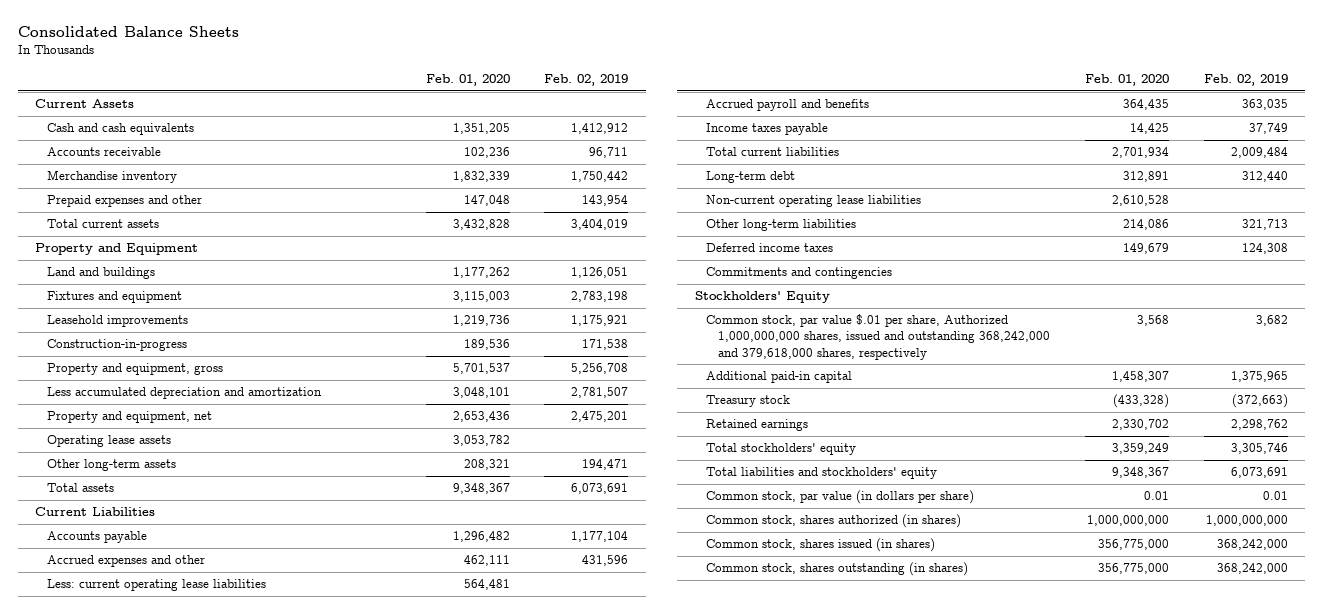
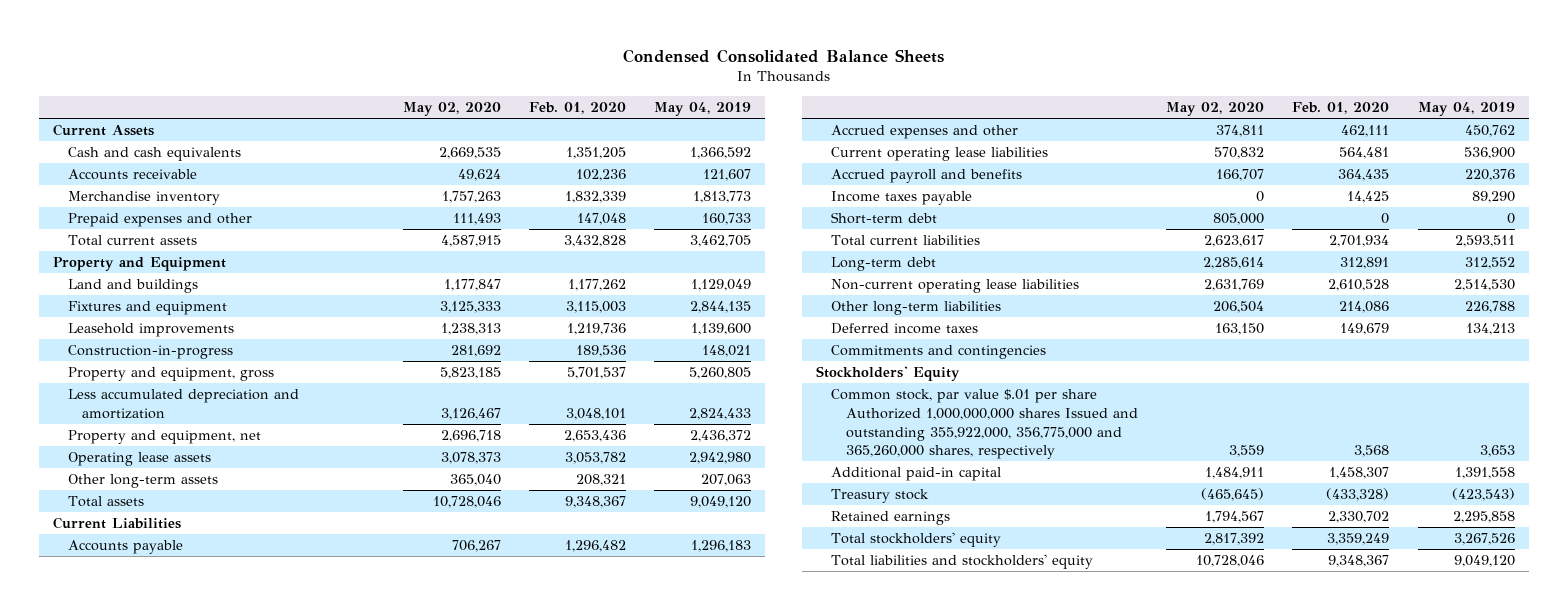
[17,26,239,38] Consolidated Balance Sheets -> [622,48,944,63] Condensed Consolidated Balance Sheets
[544,74,629,87] Feb. 02, 2019 -> none
none -> [402,102,501,117] May 02, 2020
none -> [654,102,752,117] May 04, 2019
[47,579,267,592] Less: current operating lease liabilities -> [830,147,1048,162] Current operating lease liabilities
none -> [830,212,937,225] Short-term debt
[706,314,1051,360] Common stock, par value $.01 per share, Authorized 1,000,000,000 shares, issued and outstanding 368,242,000 and 379,618,000 shares, respectively -> [830,389,1138,460] Common stock, par value $.01 per share Authorized 1,000,000,000 shares Issued and outstanding 355,922,000, 356,775,000 and 365,260,000 shares, respectively
[706,490,975,505] Common stock, par value (in dollars per share) -> none
[706,514,962,529] Common stock, shares authorized (in shares) -> none
[706,538,936,553] Common stock, shares issued (in shares) -> none
[706,562,969,577] Common stock, shares outstanding (in shares) -> none

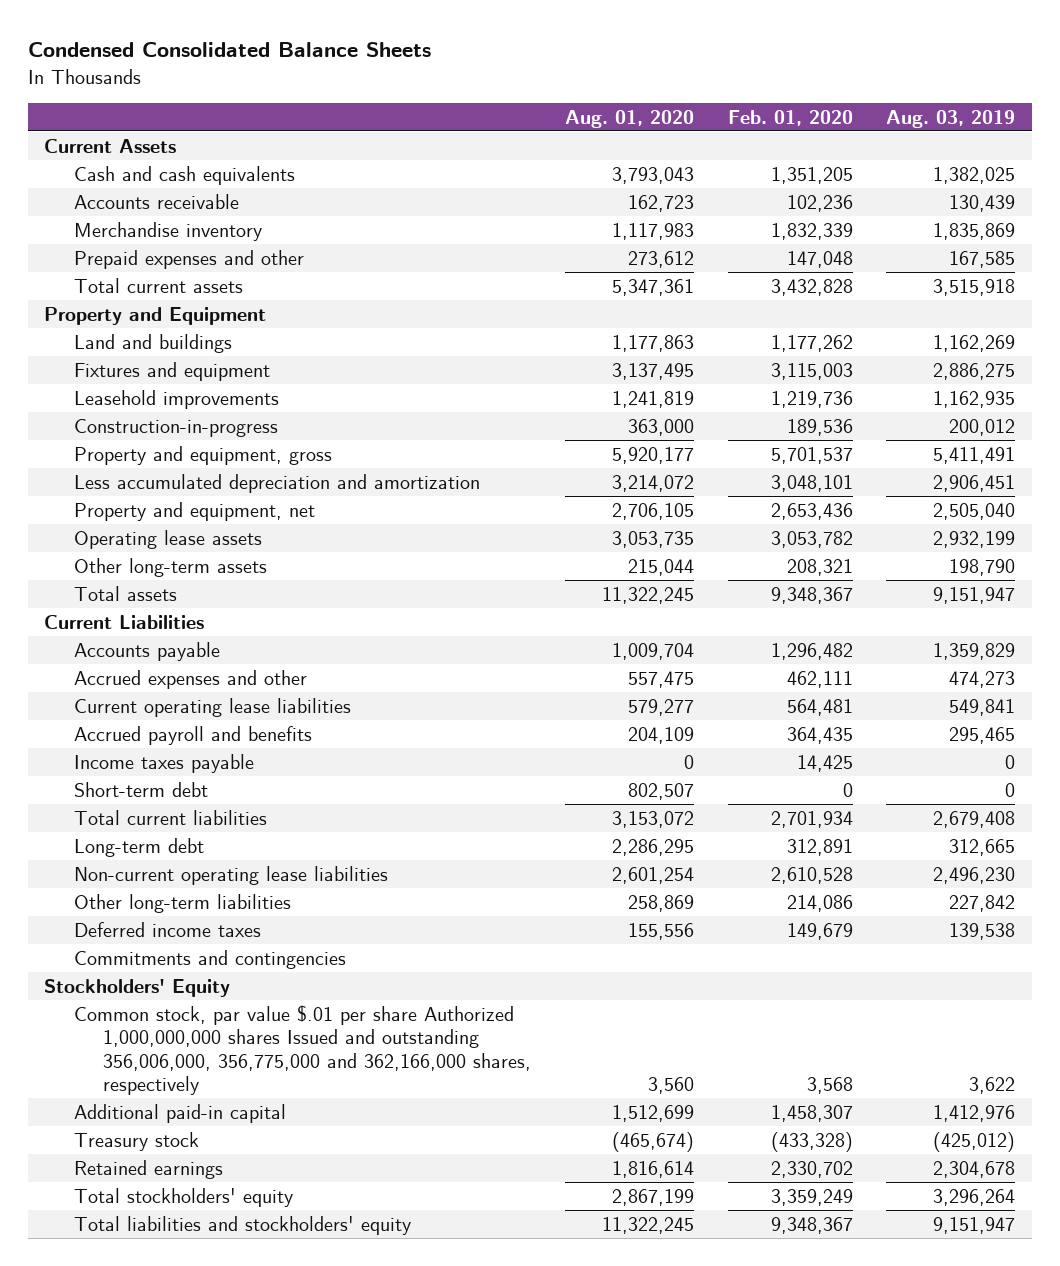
[402,102,501,117] May 02, 2020 -> none
[654,102,752,117] May 04, 2019 -> none
none -> [564,109,694,128] Aug. 01, 2020
none -> [886,109,1016,128] Aug. 03, 2019
[830,389,1138,460] Common stock, par value $.01 per share Authorized 1,000,000,000 shares Issued and outstanding 355,922,000, 356,775,000 and 365,260,000 shares, respectively -> [73,1004,532,1096] Common stock, par value $.01 per share Authorized 1,000,000,000 shares Issued and outstanding 356,006,000, 356,775,000 and 362,166,000 shares, respectively

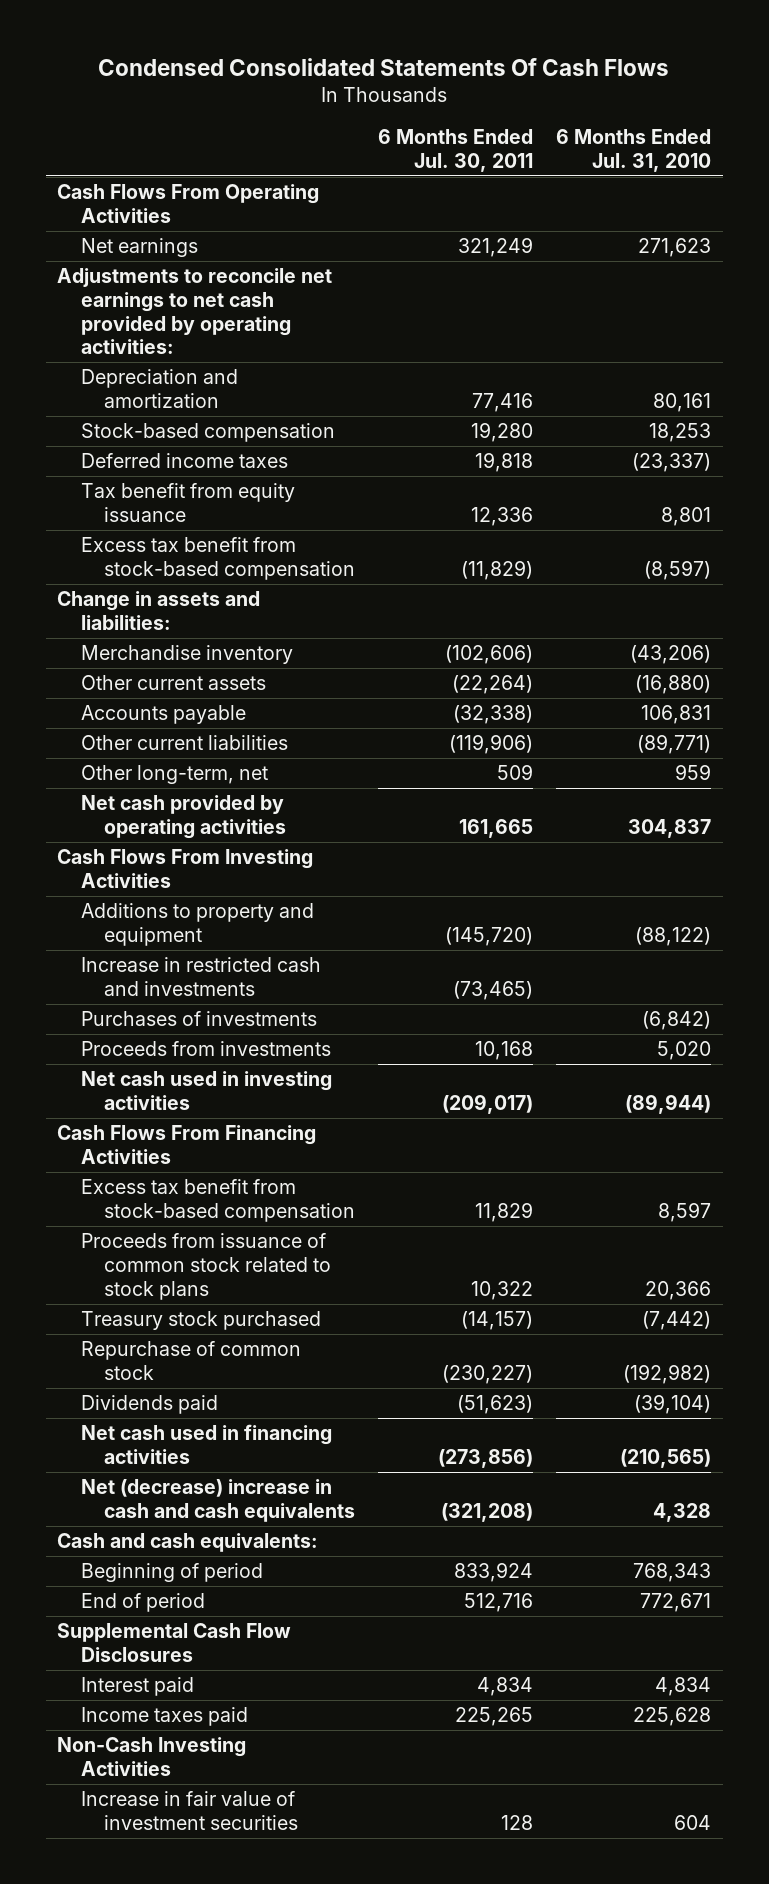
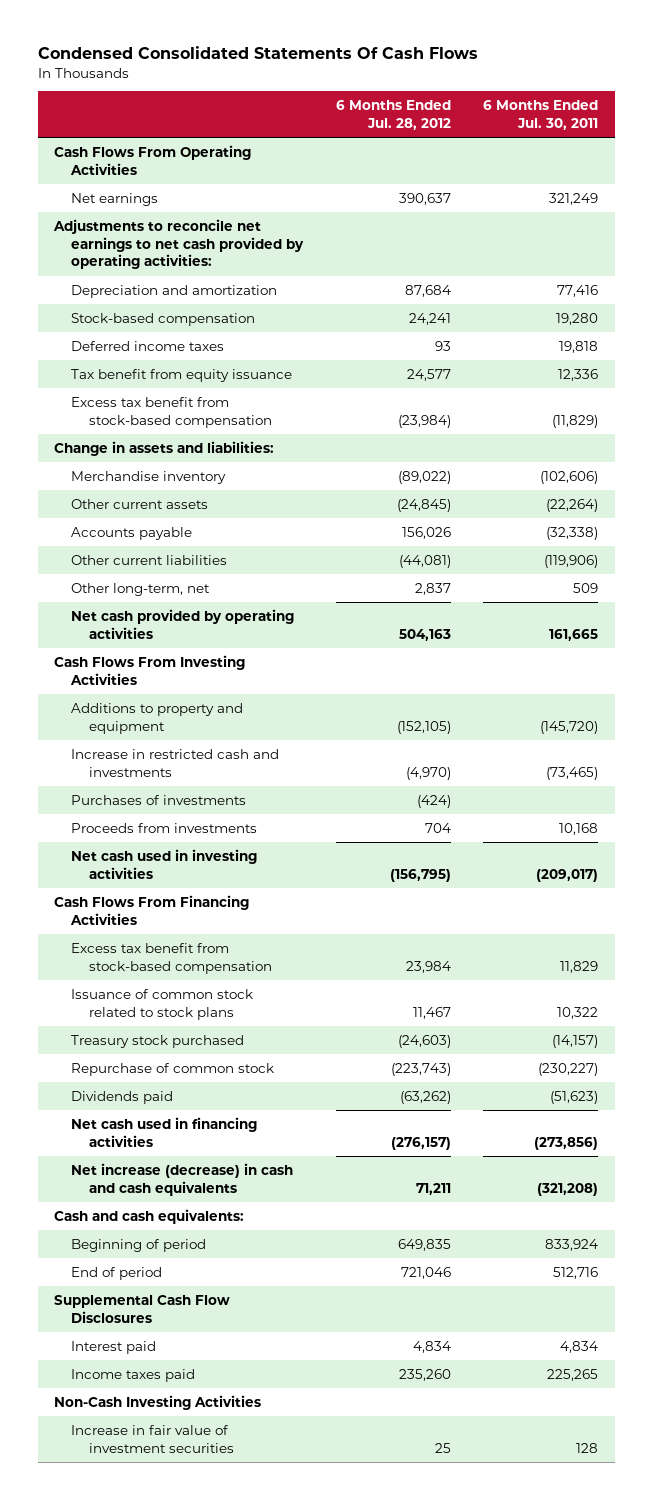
[556,129,712,172] 6 Months Ended Jul. 31, 2010 -> none
none -> [335,100,451,131] 6 Months Ended Jul. 28, 2012
[80,1233,332,1300] Proceeds from issuance of common stock related to stock plans -> [71,988,254,1020] Issuance of common stock related to stock plans
[80,1479,356,1522] Net (decrease) increase in cash and cash equivalents -> [71,1162,294,1196] Net increase (decrease) in cash and cash equivalents

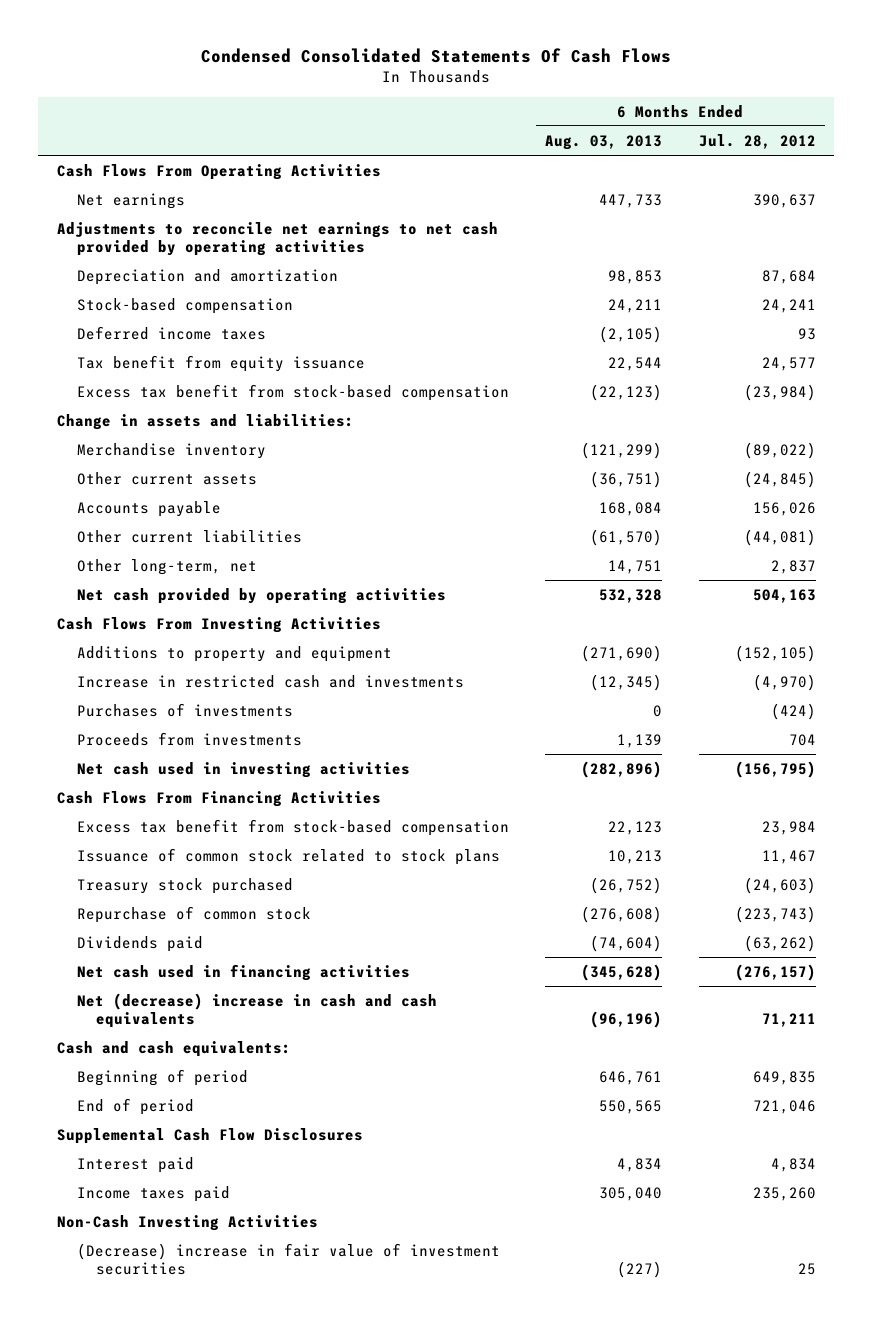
[483,100,599,131] 6 Months Ended Jul. 30, 2011 -> none
none -> [545,134,663,150] Aug. 03, 2013
[53,218,305,270] Adjustments to reconcile net earnings to net cash provided by operating activities: -> [56,221,498,256] Adjustments to reconcile net earnings to net cash provided by operating activities
[71,1162,294,1196] Net increase (decrease) in cash and cash equivalents -> [76,992,437,1028] Net (decrease) increase in cash and cash equivalents
[71,1424,234,1453] Increase in fair value of investment securities -> [76,1242,500,1275] (Decrease) increase in fair value of investment securities

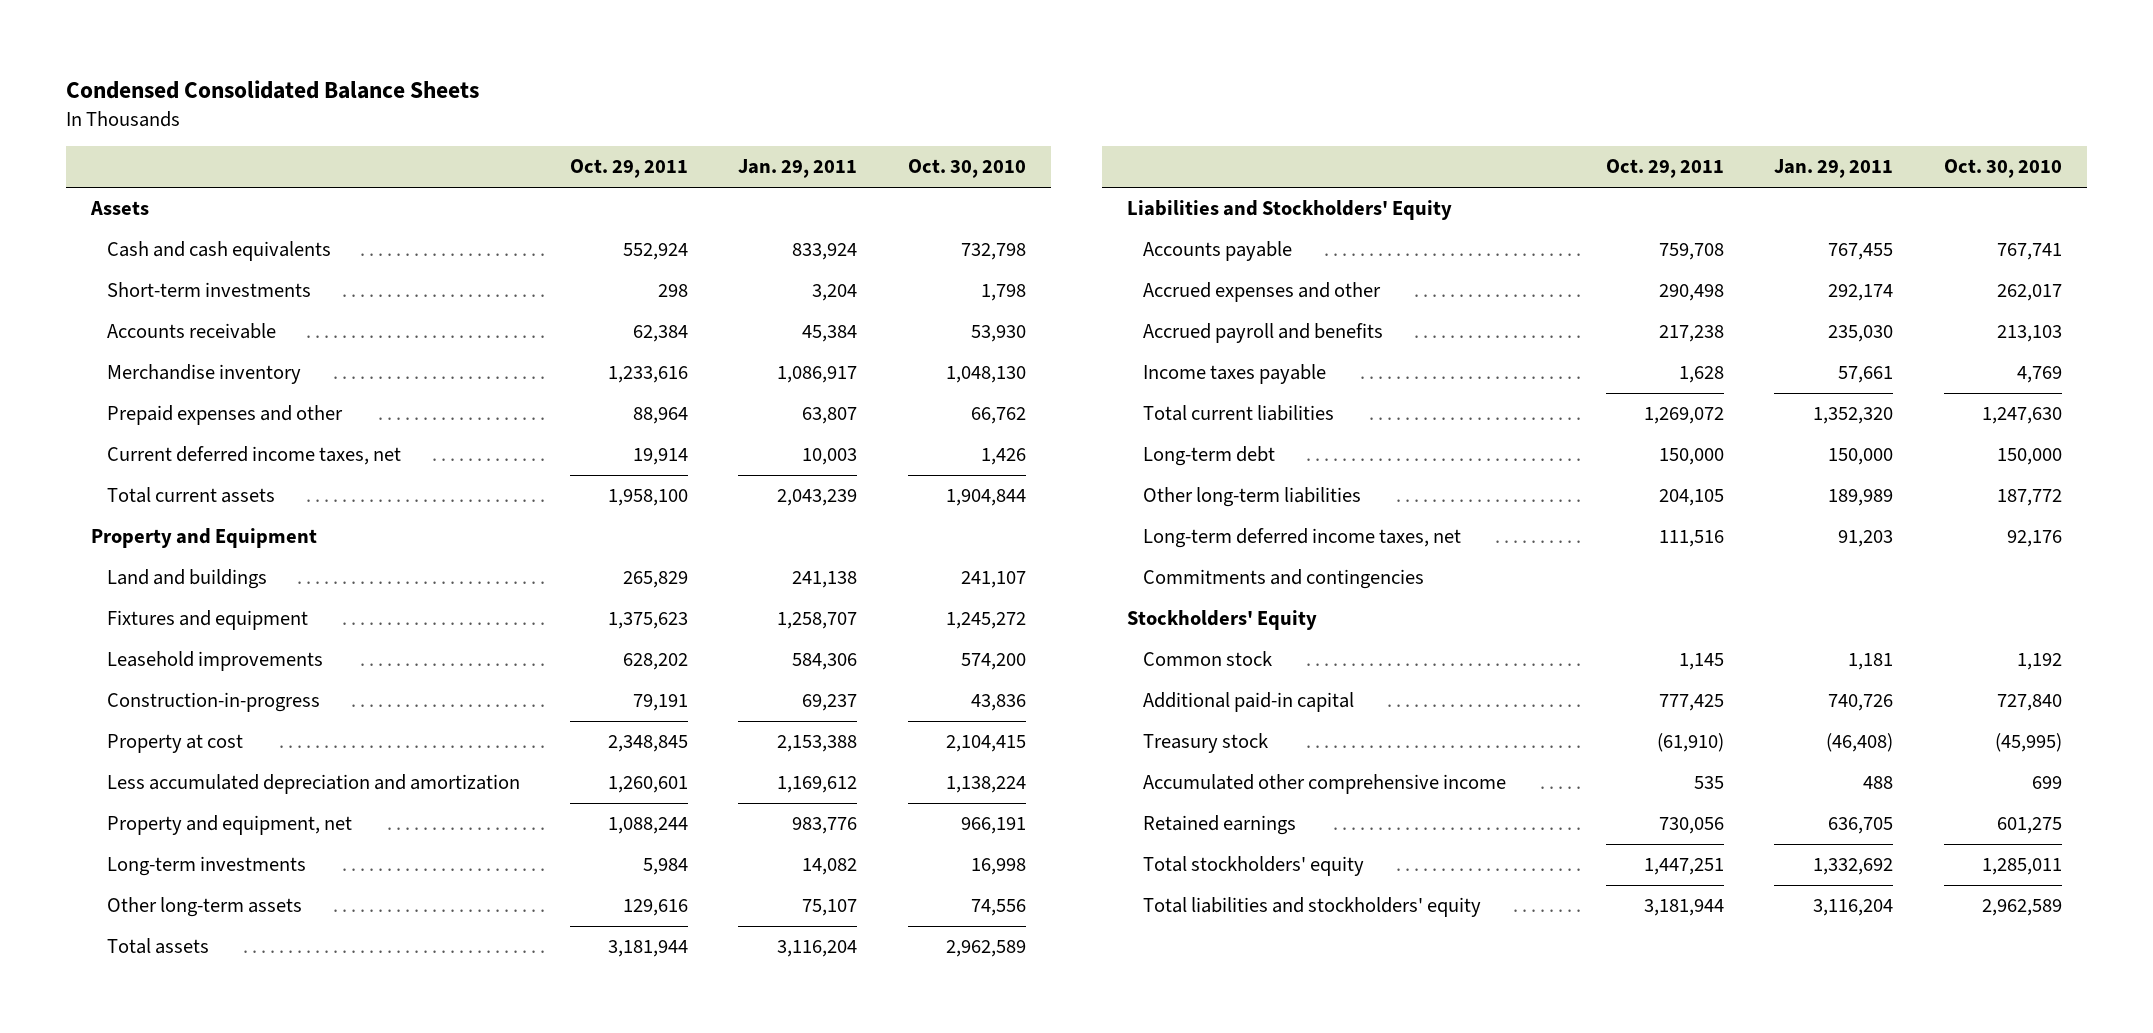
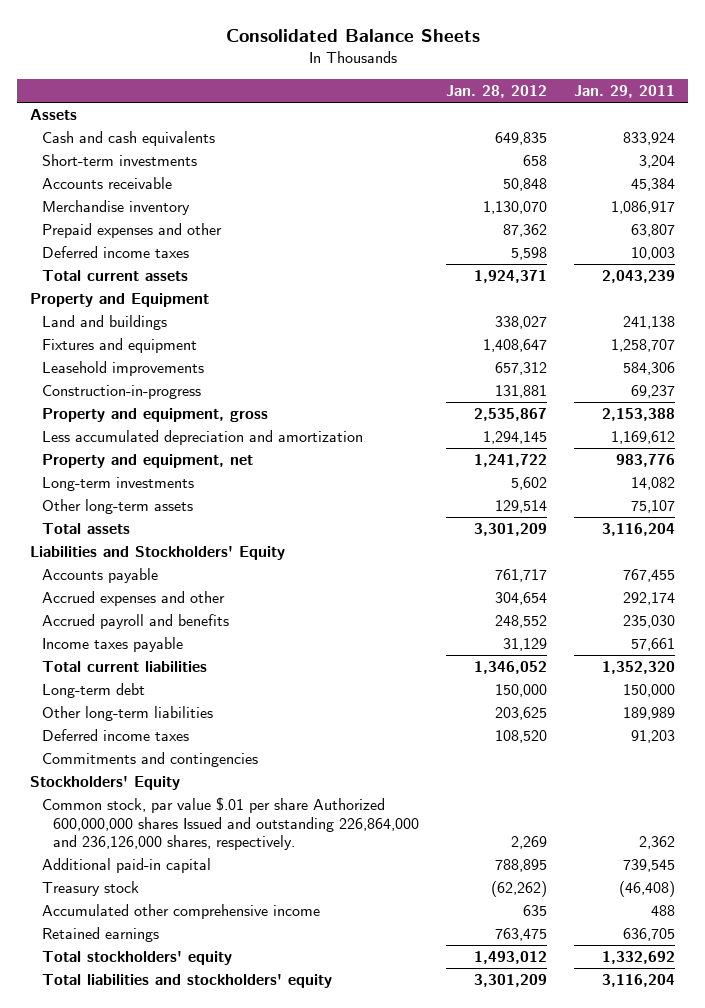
[66,79,480,99] Condensed Consolidated Balance Sheets -> [225,28,480,42] Consolidated Balance Sheets
[570,159,689,179] Oct. 29, 2011 -> none
[907,159,1026,179] Oct. 30, 2010 -> none
none -> [446,85,548,99] Jan. 28, 2012
[107,446,402,466] Current deferred income taxes, net -> [41,246,189,259] Deferred income taxes
[107,734,244,754] Property at cost -> [41,408,268,423] Property and equipment, gross
[1143,528,1462,549] Long-term deferred income taxes, net -> [41,729,189,742] Deferred income taxes
[1143,651,1273,667] Common stock -> none
none -> [41,797,420,851] Common stock, par value $.01 per share Authorized 600,000,000 shares Issued and outstanding 226,864,000 and 236,126,000 shares, respectively.
[1828,694,1894,712] 740,726 -> [622,859,675,873] 739,545

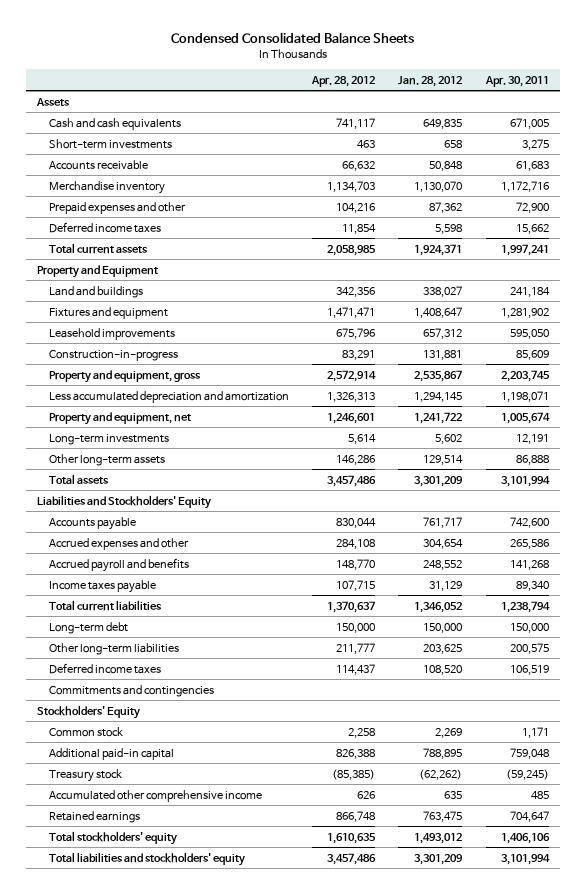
[225,28,480,42] Consolidated Balance Sheets -> [170,32,414,44] Condensed Consolidated Balance Sheets
[573,85,675,99] Jan. 29, 2011 -> none
none -> [311,75,376,87] Apr. 28, 2012
none -> [484,75,549,87] Apr. 30, 2011
[41,797,420,851] Common stock, par value $.01 per share Authorized 600,000,000 shares Issued and outstanding 226,864,000 and 236,126,000 shares, respectively. -> [48,726,123,737] Common stock

